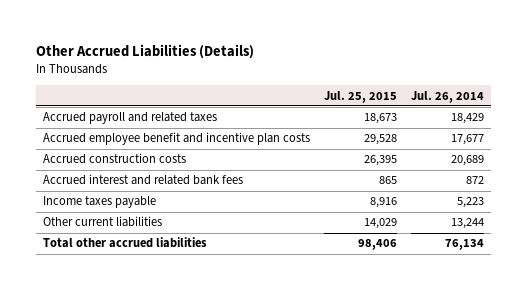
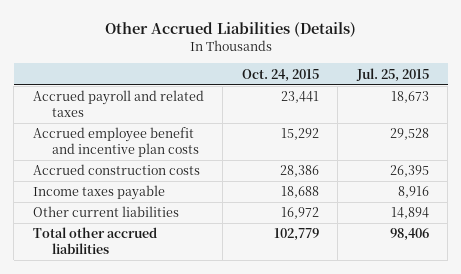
[410,90,484,103] Jul. 26, 2014 -> none
none -> [241,68,319,82] Oct. 24, 2015
[43,174,244,186] Accrued interest and related bank fees -> none
[364,218,398,230] 14,029 -> [390,207,429,220] 14,894

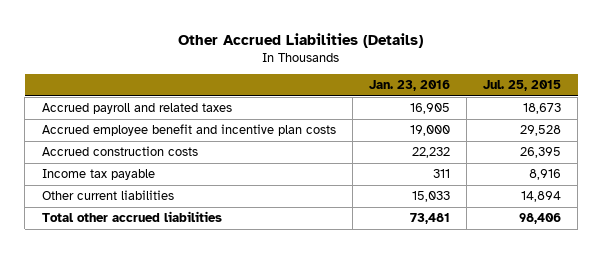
[241,68,319,82] Oct. 24, 2015 -> none
none -> [368,80,450,92] Jan. 23, 2016
[32,185,165,201] Income taxes payable -> [41,169,155,181] Income tax payable

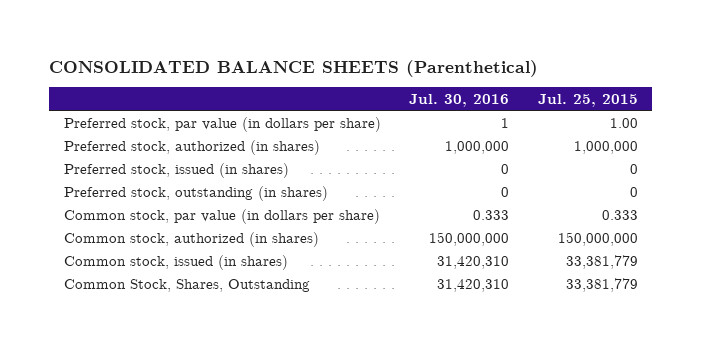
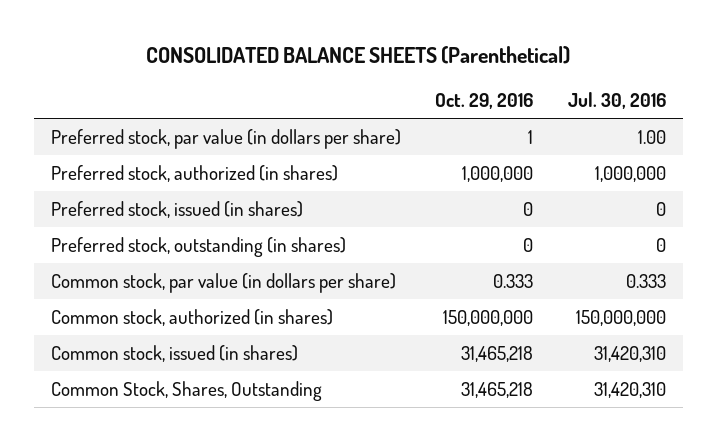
[537,94,638,108] Jul. 25, 2015 -> none
none -> [435,92,534,109] Oct. 29, 2016
[501,117,510,128] 1 -> [637,130,666,145] 1.00

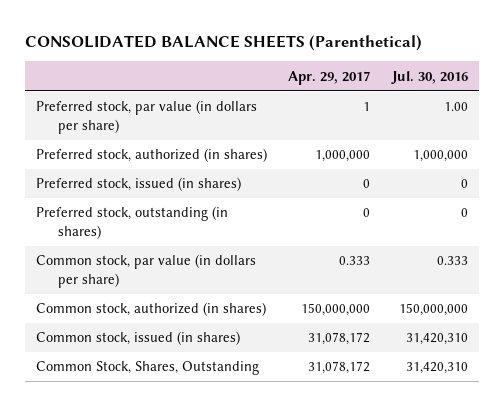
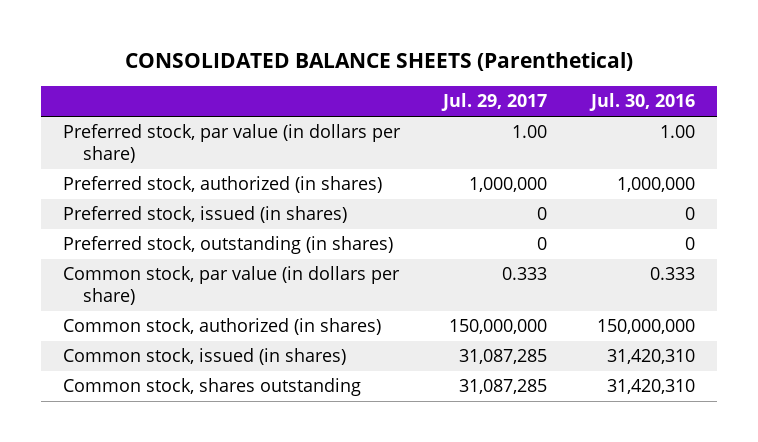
[288,70,371,85] Apr. 29, 2017 -> none
none -> [441,93,548,112] Jul. 29, 2017
[35,361,259,376] Common Stock, Shares, Outstanding -> [62,378,361,397] Common stock, shares outstanding

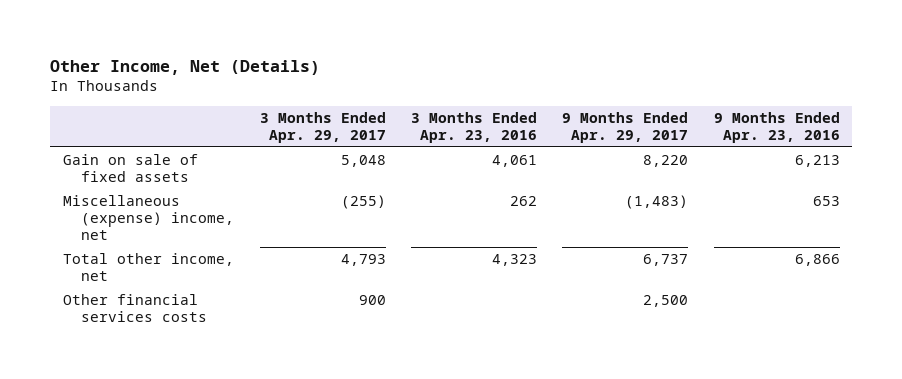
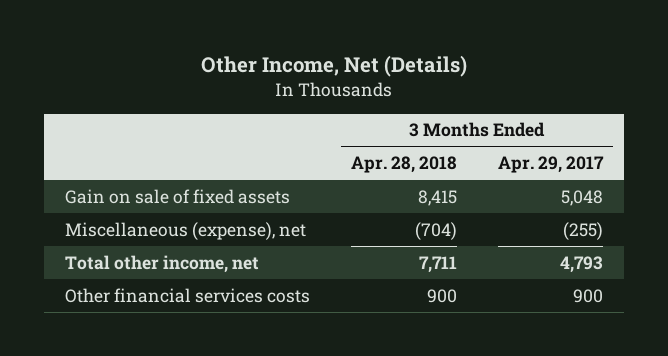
[410,111,537,143] 3 Months Ended Apr. 23, 2016 -> none
[562,111,689,143] 9 Months Ended Apr. 29, 2017 -> none
[713,111,840,143] 9 Months Ended Apr. 23, 2016 -> none
none -> [351,156,458,174] Apr. 28, 2018
[62,195,235,240] Miscellaneous (expense) income, net -> [64,221,306,240] Miscellaneous (expense), net

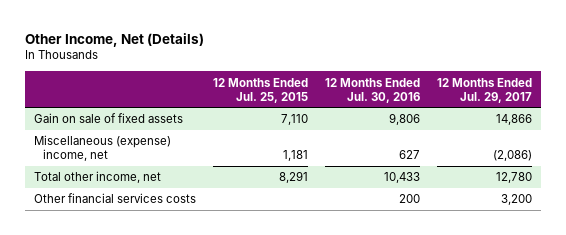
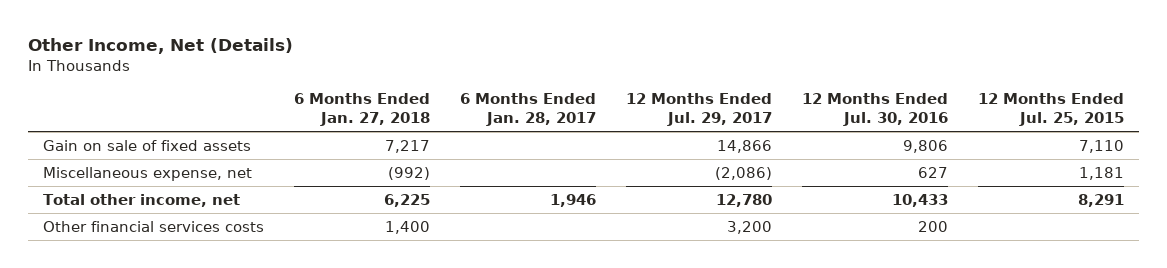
none -> [294,93,431,127] 6 Months Ended Jan. 27, 2018
none -> [460,93,597,127] 6 Months Ended Jan. 28, 2017
[33,135,171,162] Miscellaneous (expense) income, net -> [43,166,253,181] Miscellaneous expense, net

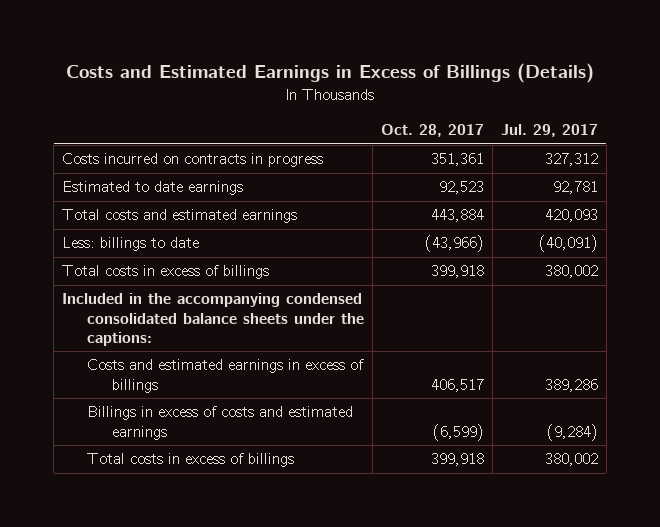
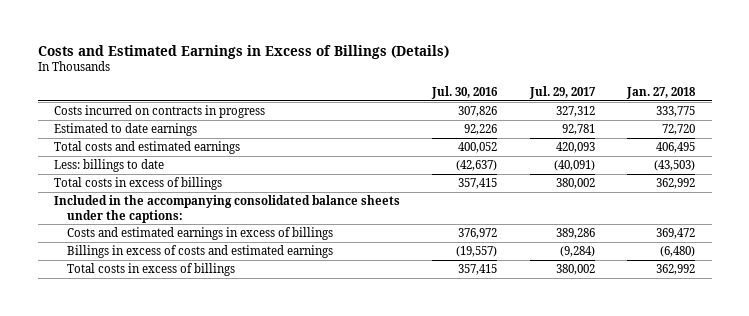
[380,124,484,138] Oct. 28, 2017 -> none
none -> [431,86,499,100] Jul. 30, 2016
none -> [626,87,697,100] Jan. 27, 2018
[62,293,365,347] Included in the accompanying condensed consolidated balance sheets under the captions: -> [53,195,400,223] Included in the accompanying consolidated balance sheets under the captions:

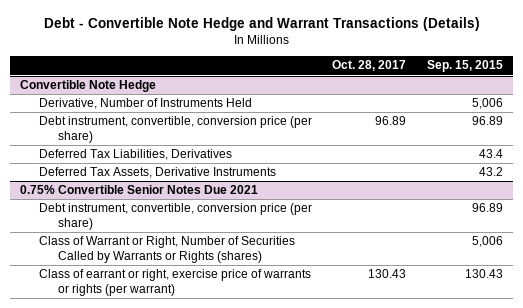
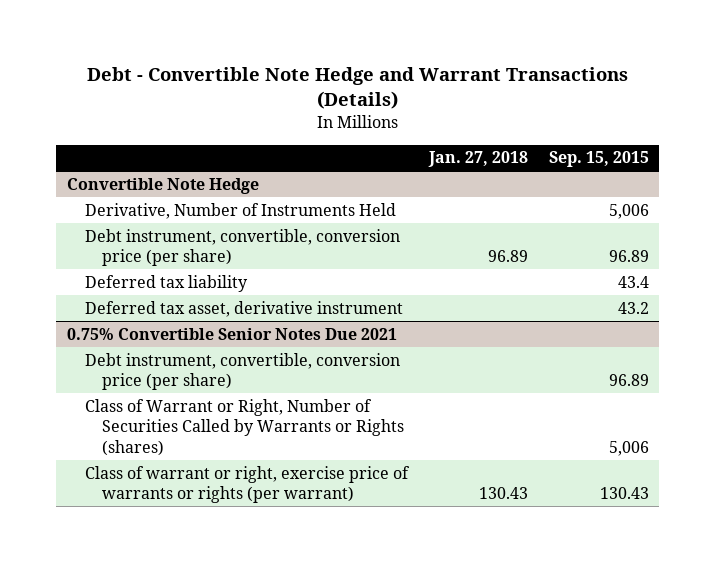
[332,60,407,72] Oct. 28, 2017 -> none
none -> [427,151,528,168] Jan. 27, 2018
[39,149,233,161] Deferred Tax Liabilities, Derivatives -> [84,274,248,292] Deferred tax liability
[39,167,277,179] Deferred Tax Assets, Derivative Instruments -> [84,300,403,317] Deferred tax asset, derivative instrument
[39,269,312,296] Class of earrant or right, exercise price of warrants or rights (per warrant) -> [84,465,410,504] Class of warrant or right, exercise price of warrants or rights (per warrant)

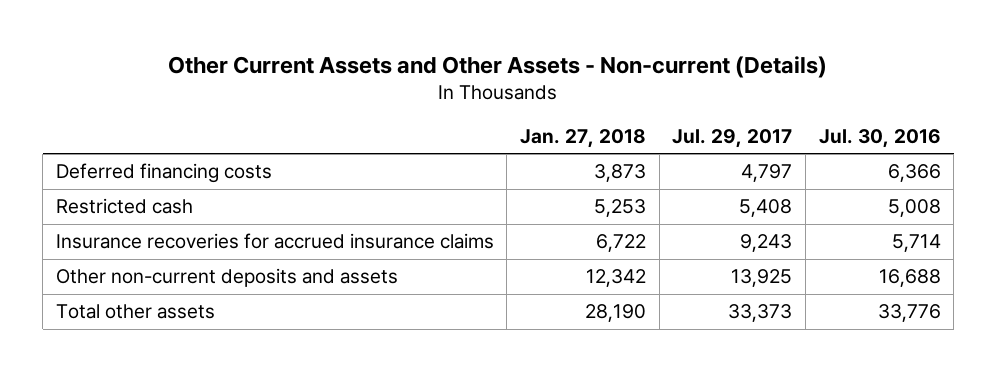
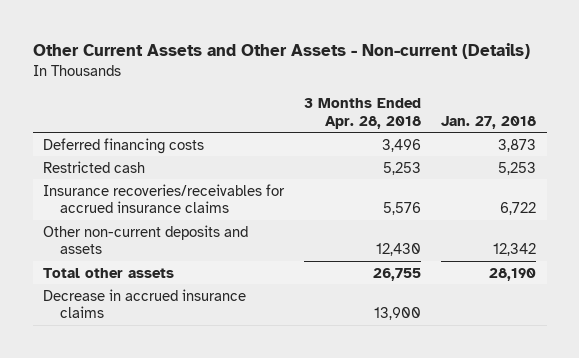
[672,128,793,148] Jul. 29, 2017 -> none
[818,128,941,148] Jul. 30, 2016 -> none
none -> [304,98,422,129] 3 Months Ended Apr. 28, 2018
[55,233,494,250] Insurance recoveries for accrued insurance claims -> [43,183,286,214] Insurance recoveries/receivables for accrued insurance claims
none -> [43,288,247,319] Decrease in accrued insurance claims

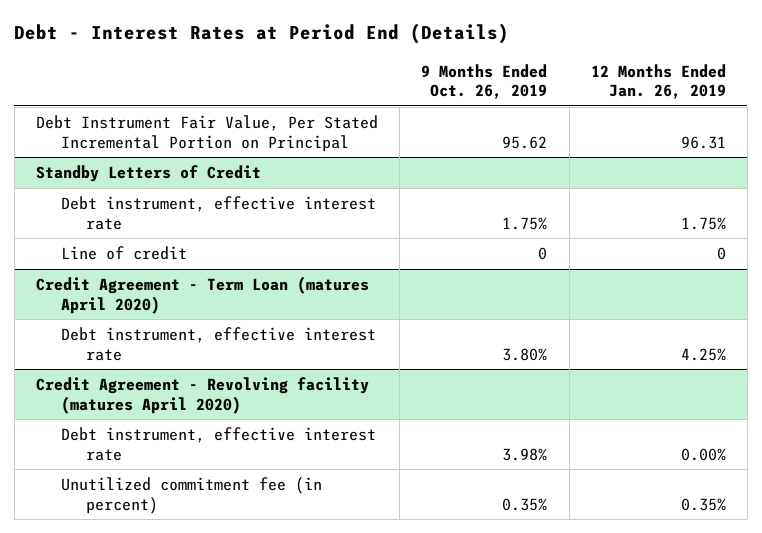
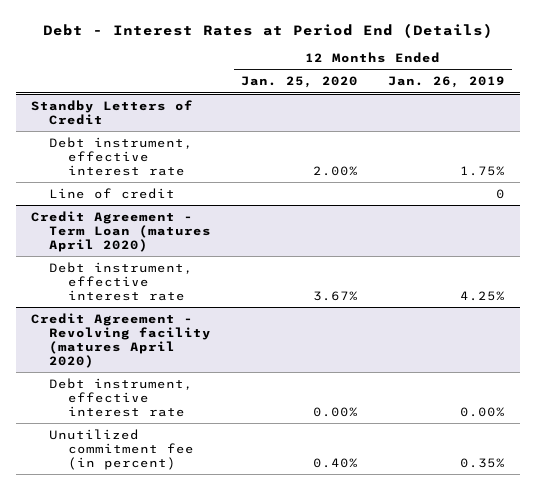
[421,63,548,100] 9 Months Ended Oct. 26, 2019 -> none
none -> [241,76,359,89] Jan. 25, 2020
[35,115,378,152] Debt Instrument Fair Value, Per Stated Incremental Portion on Principal -> none

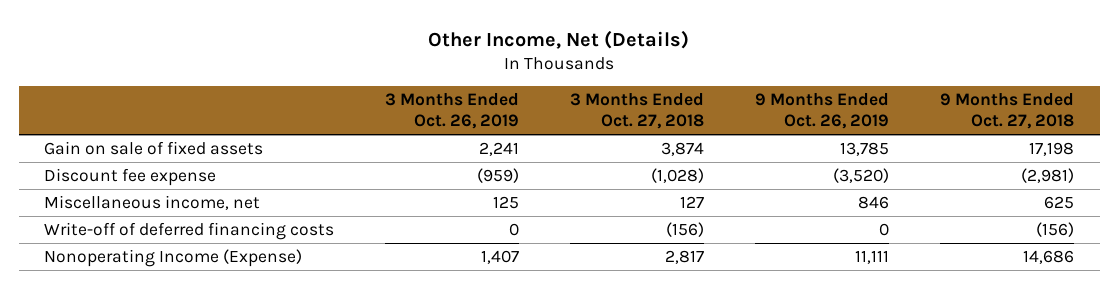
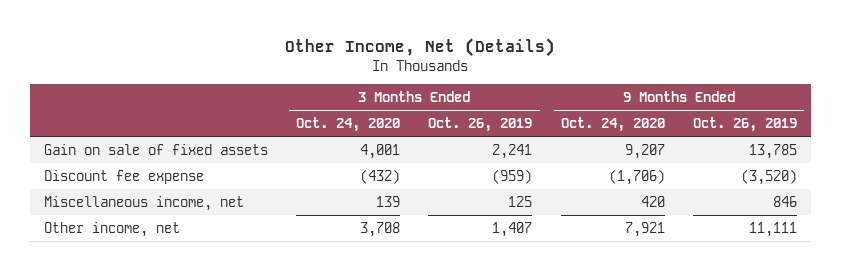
[570,93,705,129] 3 Months Ended Oct. 27, 2018 -> none
[940,93,1075,129] 9 Months Ended Oct. 27, 2018 -> none
none -> [296,117,401,133] Oct. 24, 2020
none -> [560,117,665,133] Oct. 24, 2020
[44,222,335,241] Write-off of deferred financing costs -> none
[44,249,303,268] Nonoperating Income (Expense) -> [44,221,181,237] Other income, net

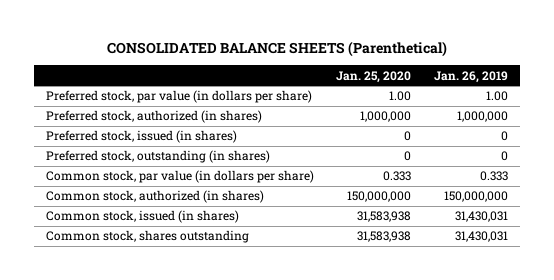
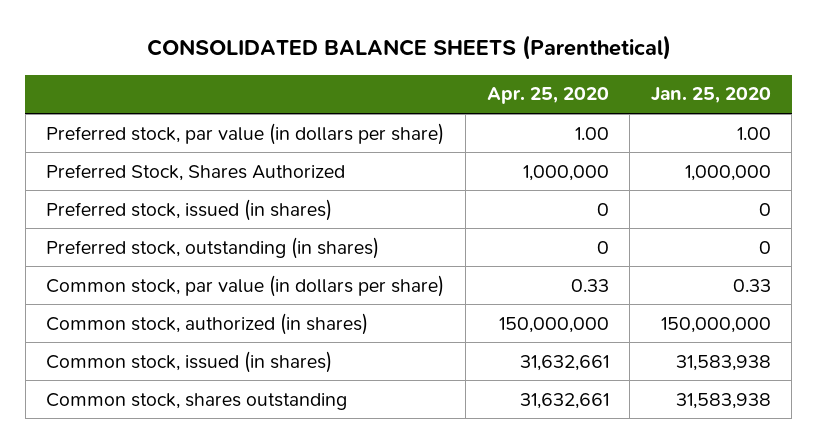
[434,70,509,83] Jan. 26, 2019 -> none
none -> [486,87,609,105] Apr. 25, 2020
[45,110,262,124] Preferred stock, authorized (in shares) -> [46,163,346,181] Preferred Stock, Shares Authorized
[383,171,412,182] 0.333 -> [732,278,771,292] 0.33

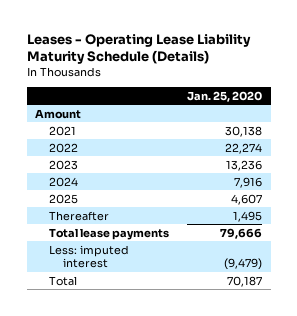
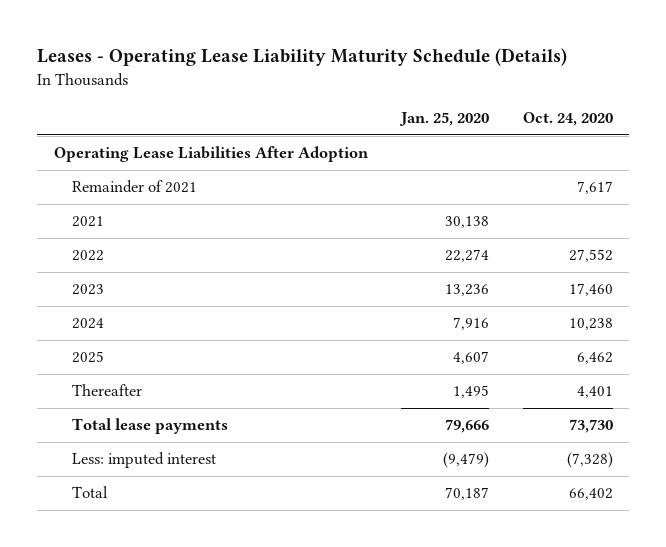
none -> [522,112,613,127] Oct. 24, 2020
[35,108,82,119] Amount -> [53,146,369,163] Operating Lease Liabilities After Adoption
none -> [71,180,197,194] Remainder of 2021

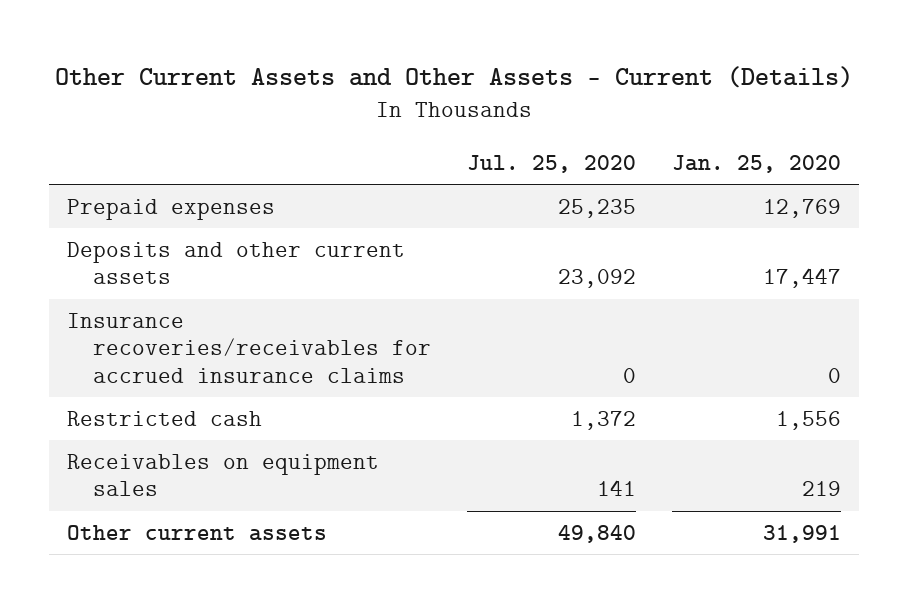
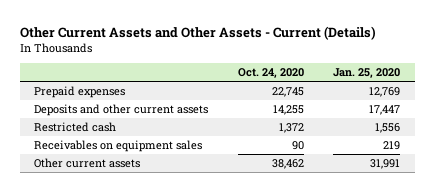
[467,154,637,173] Jul. 25, 2020 -> none
none -> [237,68,304,79] Oct. 24, 2020
[66,312,431,383] Insurance recoveries/receivables for accrued insurance claims -> none

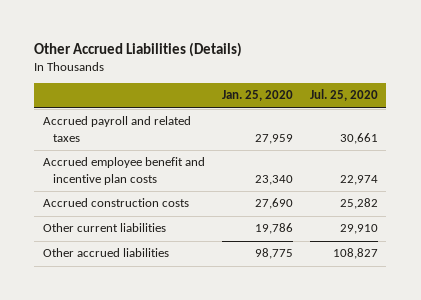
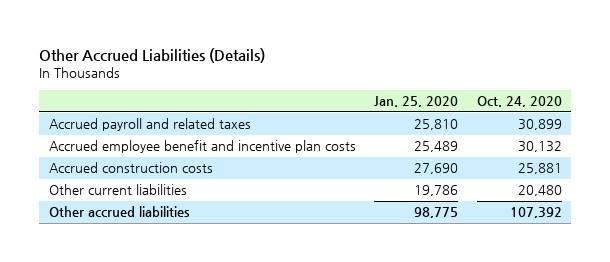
[309,89,378,102] Jul. 25, 2020 -> none
none -> [476,96,562,108] Oct. 24, 2020
[254,133,293,144] 27,959 -> [414,119,459,131] 25,810
[254,174,293,185] 23,340 -> [414,141,459,153] 25,489

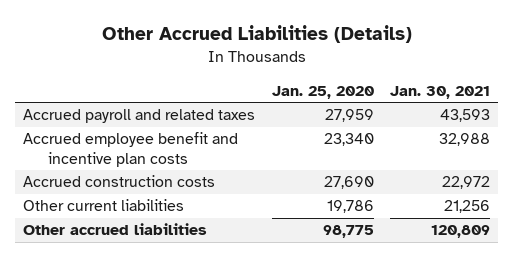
[476,96,562,108] Oct. 24, 2020 -> none
none -> [390,85,491,99] Jan. 30, 2021
[414,119,459,131] 25,810 -> [324,109,374,123] 27,959
[414,141,459,153] 25,489 -> [323,133,374,147] 23,340

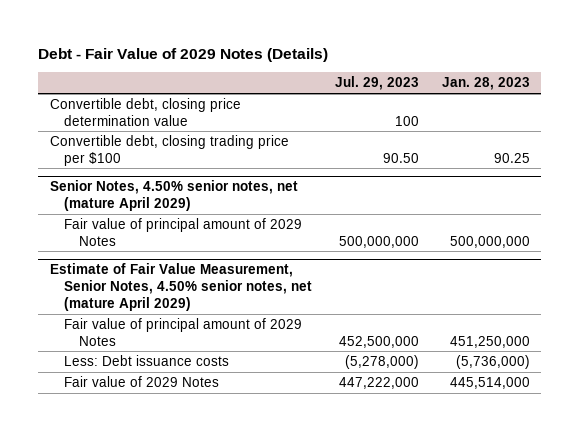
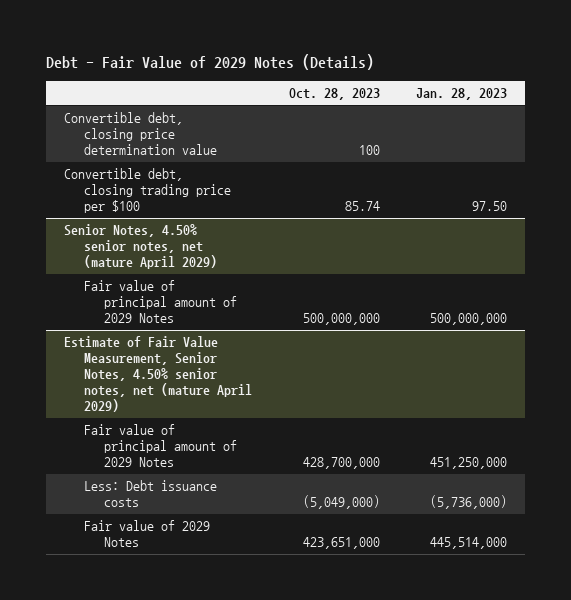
[334,76,419,91] Jul. 29, 2023 -> none
none -> [288,87,380,100] Oct. 28, 2023
[493,152,530,163] 90.25 -> [471,201,507,212] 97.50

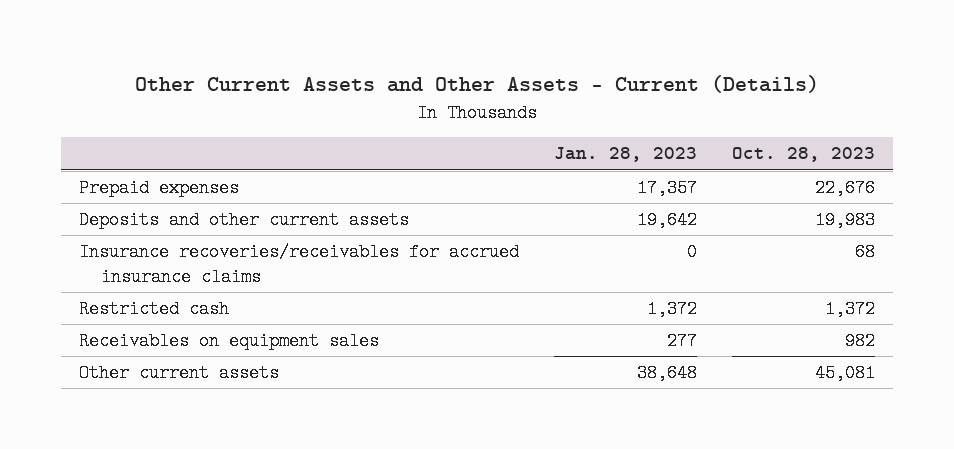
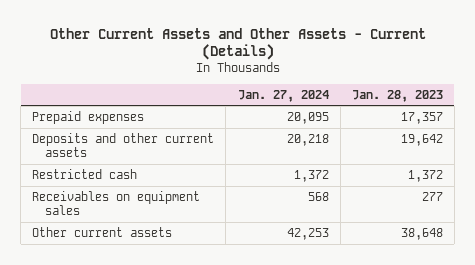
[732,147,876,163] Oct. 28, 2023 -> none
none -> [237,89,329,102] Jan. 27, 2024
[78,243,519,287] Insurance recoveries/receivables for accrued insurance claims -> none

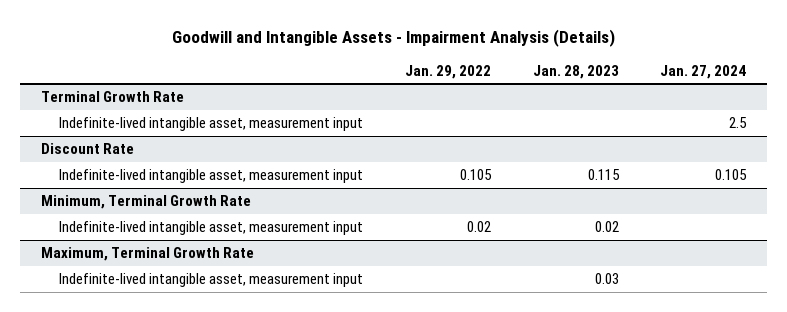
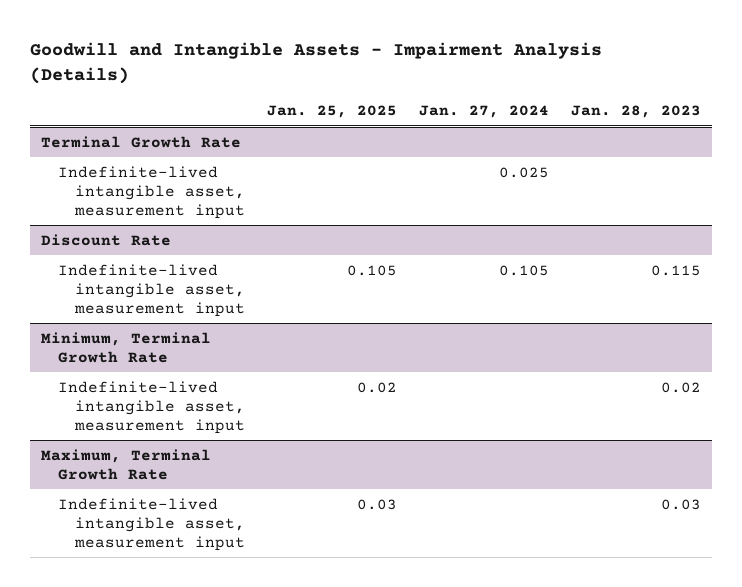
[404,64,491,79] Jan. 29, 2022 -> none
none -> [266,105,397,119] Jan. 25, 2025
[729,117,748,129] 2.5 -> [498,166,549,178] 0.025

